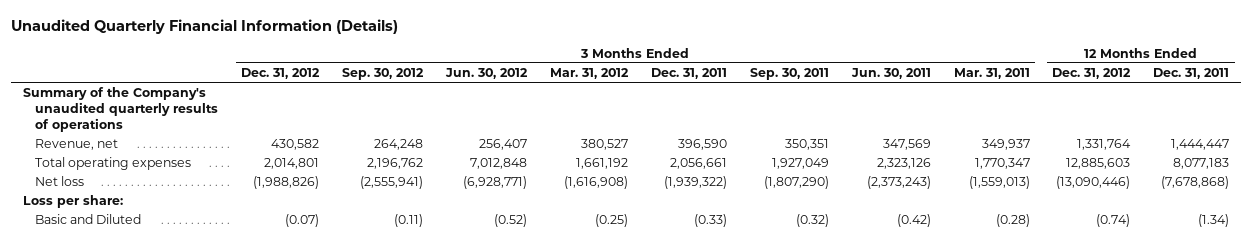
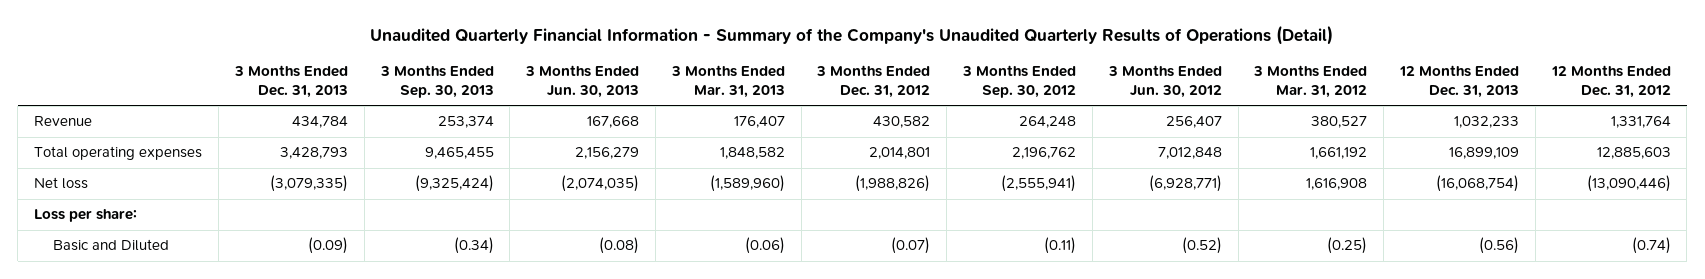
[11,19,399,35] Unaudited Quarterly Financial Information (Details) -> [370,24,1334,45] Unaudited Quarterly Financial Information - Summary of the Company's Unaudited Quarterly Results of Operations (Detail)
[650,67,727,79] Dec. 31, 2011 -> none
[749,67,829,80] Sep. 30, 2011 -> none
[850,67,931,79] Jun. 30, 2011 -> none
[953,67,1030,79] Mar. 31, 2011 -> none
[1153,67,1230,79] Dec. 31, 2011 -> none
none -> [233,64,348,98] 3 Months Ended Dec. 31, 2013
none -> [379,64,494,98] 3 Months Ended Sep. 30, 2013
none -> [525,64,640,98] 3 Months Ended Jun. 30, 2013
none -> [670,64,785,98] 3 Months Ended Mar. 31, 2013
none -> [1398,64,1519,98] 12 Months Ended Dec. 31, 2013
[22,86,219,132] Summary of the Company's unaudited quarterly results of operations -> none
[35,138,119,150] Revenue, net -> [34,116,93,127] Revenue
[564,175,629,189] (1,616,908) -> [1306,178,1368,191] 1,616,908

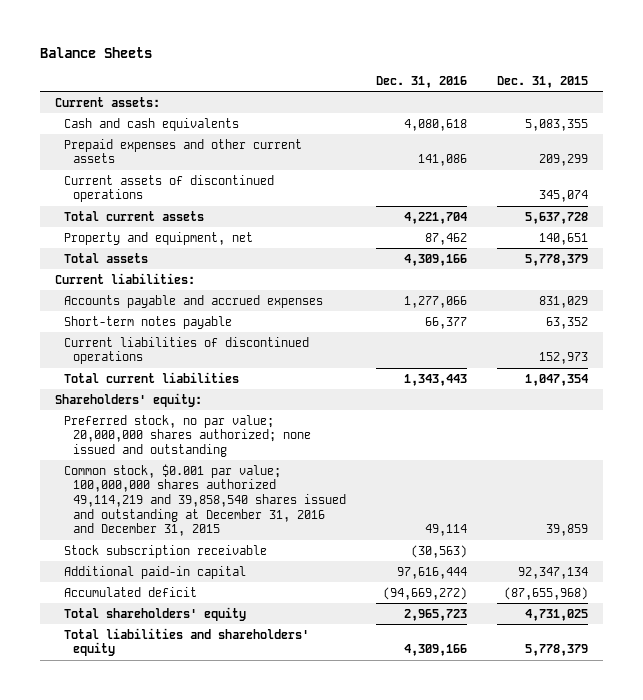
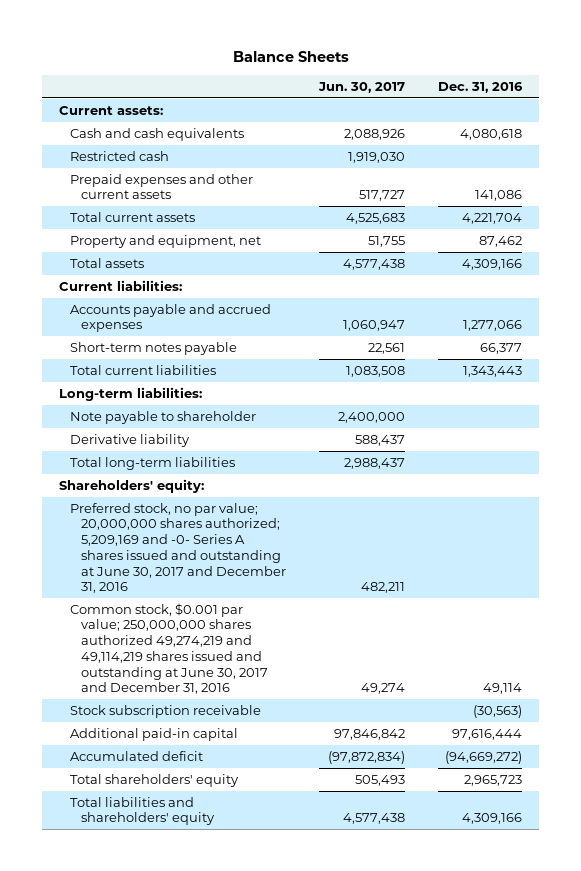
[497,75,589,88] Dec. 31, 2015 -> none
none -> [318,81,406,93] Jun. 30, 2017
none -> [69,150,169,161] Restricted cash
[63,174,274,203] Current assets of discontinued operations -> none
[63,336,309,365] Current liabilities of discontinued operations -> none
none -> [58,386,202,401] Long-term liabilities:
none -> [69,410,256,424] Note payable to shareholder
none -> [69,433,190,447] Derivative liability
none -> [69,456,235,470] Total long-term liabilities
[63,414,311,458] Preferred stock, no par value; 20,000,000 shares authorized; none issued and outstanding -> [69,502,286,594] Preferred stock, no par value; 20,000,000 shares authorized; 5,209,169 and -0- Series A shares issued and outstanding at June 30, 2017 and December 31, 2016
[63,463,346,537] Common stock, $0.001 par value; 100,000,000 shares authorized 49,114,219 and 39,858,540 shares issued and outstanding at December 31, 2016 and December 31, 2015 -> [69,602,268,695] Common stock, $0.001 par value; 250,000,000 shares authorized 49,274,219 and 49,114,219 shares issued and outstanding at June 30, 2017 and December 31, 2016

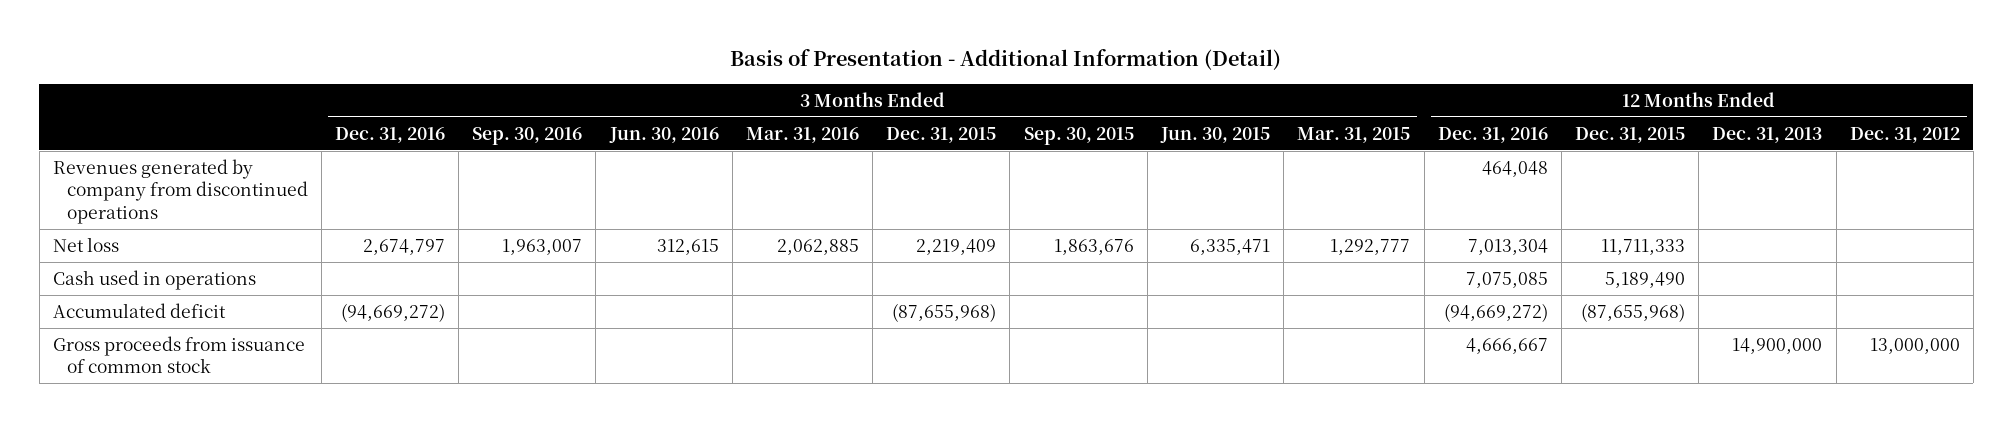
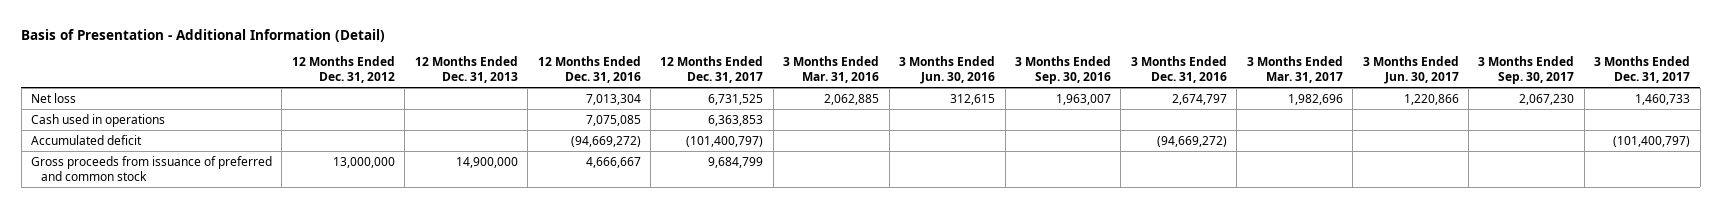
[886,126,997,143] Dec. 31, 2015 -> none
[1023,126,1134,145] Sep. 30, 2015 -> none
[1159,126,1270,143] Jun. 30, 2015 -> none
[1297,126,1411,143] Mar. 31, 2015 -> none
[1575,126,1686,143] Dec. 31, 2015 -> none
none -> [660,56,764,84] 12 Months Ended Dec. 31, 2017
none -> [1246,56,1343,84] 3 Months Ended Mar. 31, 2017
none -> [1362,56,1459,85] 3 Months Ended Jun. 30, 2017
none -> [1478,56,1575,85] 3 Months Ended Sep. 30, 2017
none -> [1594,56,1691,84] 3 Months Ended Dec. 31, 2017
[52,158,308,224] Revenues generated by company from discontinued operations -> none
[52,335,305,374] Gross proceeds from issuance of common stock -> [31,155,273,181] Gross proceeds from issuance of preferred and common stock

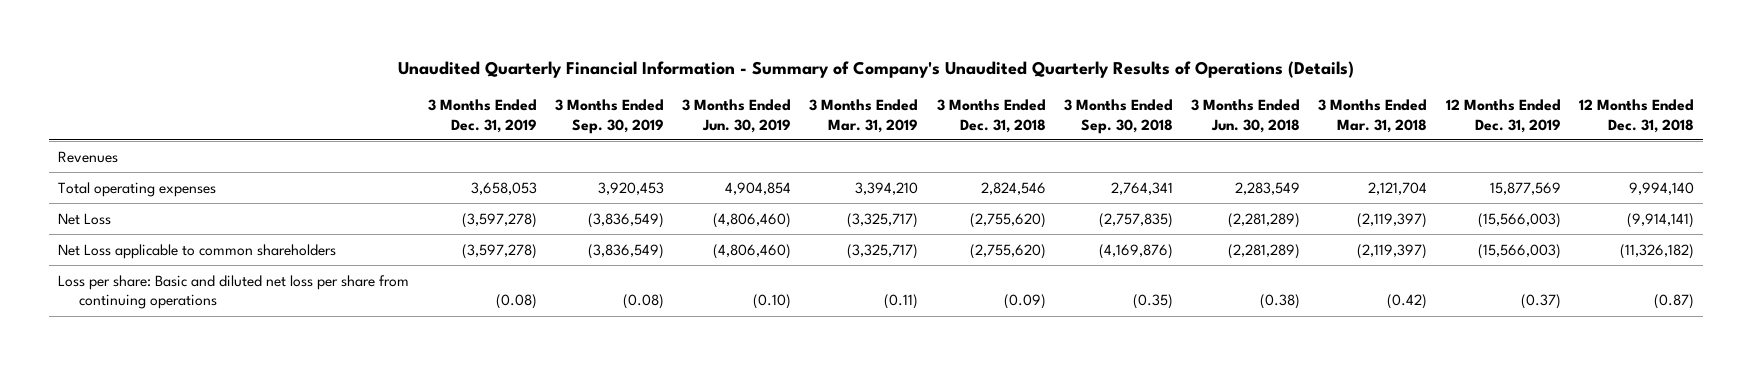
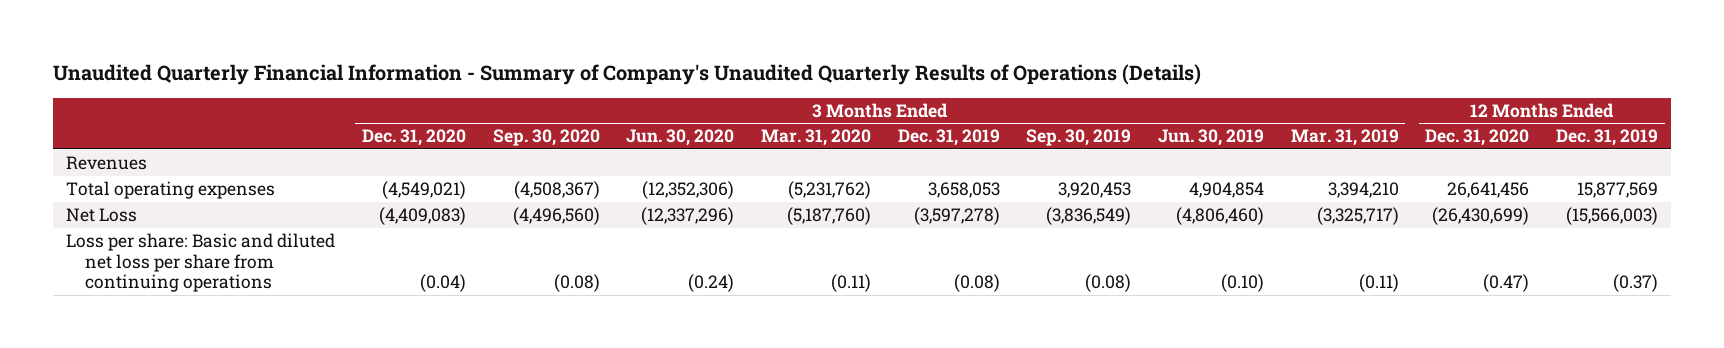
[936,98,1046,133] 3 Months Ended Dec. 31, 2018 -> none
[1063,98,1173,134] 3 Months Ended Sep. 30, 2018 -> none
[1191,98,1301,133] 3 Months Ended Jun. 30, 2018 -> none
[1318,98,1428,133] 3 Months Ended Mar. 31, 2018 -> none
[1578,98,1694,133] 12 Months Ended Dec. 31, 2018 -> none
none -> [361,129,466,147] Dec. 31, 2020
none -> [492,129,600,147] Sep. 30, 2020
none -> [626,129,735,147] Jun. 30, 2020
none -> [760,129,871,147] Mar. 31, 2020
none -> [1425,129,1530,147] Dec. 31, 2020
[58,243,337,259] Net Loss applicable to common shareholders -> none

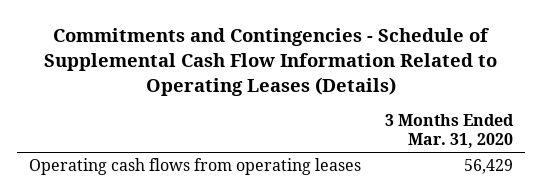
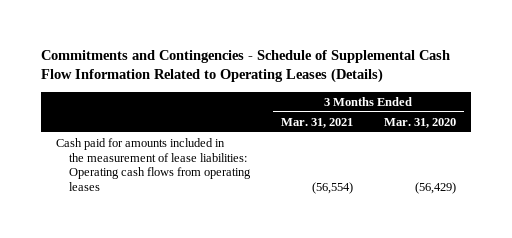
none -> [280,117,353,128] Mar. 31, 2021
[29,158,362,176] Operating cash flows from operating leases -> [56,137,251,192] Cash paid for amounts included in the measurement of lease liabilities: Operating cash flows from operating leases
[464,159,514,175] 56,429 -> [414,182,456,195] (56,429)

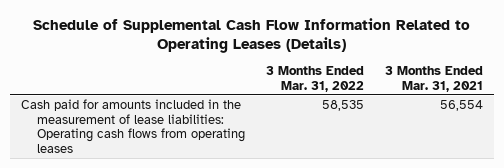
[40,50,450,84] Commitments and Contingencies - Schedule of Supplemental Cash Flow Information Related to Operating Leases (Details) -> [32,17,470,54] Schedule of Supplemental Cash Flow Information Related to Operating Leases (Details)
[383,117,456,128] Mar. 31, 2020 -> none
none -> [266,66,365,92] 3 Months Ended Mar. 31, 2022
[311,182,353,195] (56,554) -> [440,100,484,112] 56,554

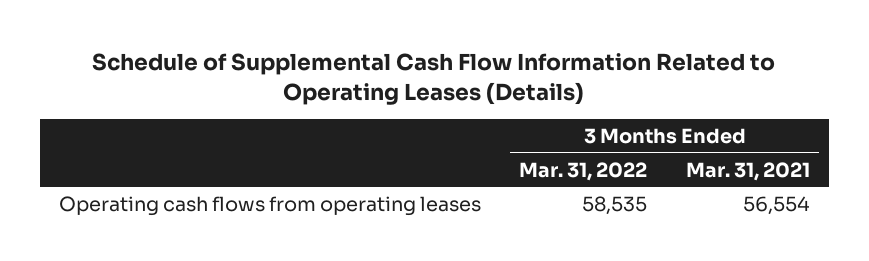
[20,99,246,154] Cash paid for amounts included in the measurement of lease liabilities: Operating cash flows from operating leases -> [58,195,481,216] Operating cash flows from operating leases

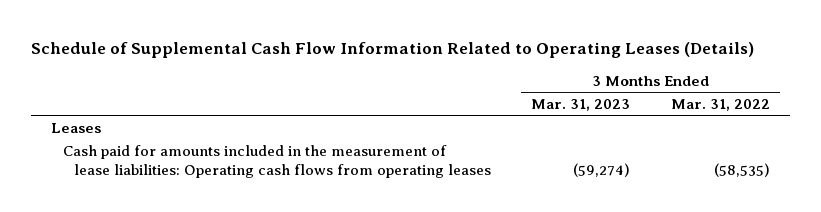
[685,161,810,181] Mar. 31, 2021 -> none
none -> [531,98,631,111] Mar. 31, 2023
none -> [51,122,102,133] Leases
[58,195,481,216] Operating cash flows from operating leases -> [62,144,492,178] Cash paid for amounts included in the measurement of lease liabilities: Operating cash flows from operating leases
[582,195,648,215] 58,535 -> [713,162,770,177] (58,535)

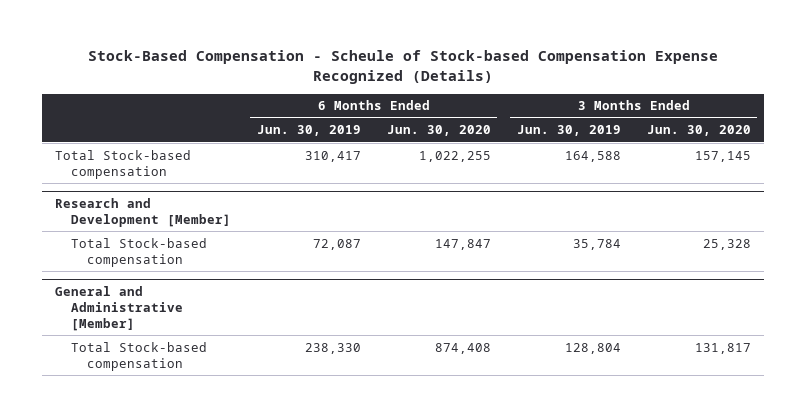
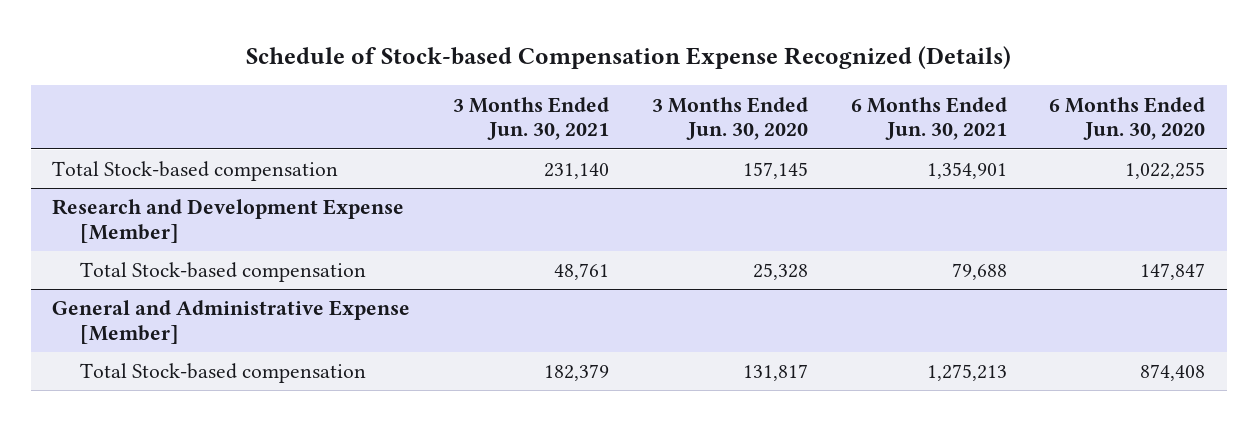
[87,50,718,84] Stock-Based Compensation - Scheule of Stock-based Compensation Expense Recognized (Details) -> [245,46,1011,70] Schedule of Stock-based Compensation Expense Recognized (Details)
[256,125,361,137] Jun. 30, 2019 -> none
[516,125,621,137] Jun. 30, 2019 -> none
none -> [452,96,609,141] 3 Months Ended Jun. 30, 2021
none -> [850,96,1007,141] 6 Months Ended Jun. 30, 2021
[54,197,231,227] Research and Development [Member] -> [52,199,405,243] Research and Development Expense [Member]
[54,285,183,331] General and Administrative [Member] -> [52,300,411,344] General and Administrative Expense [Member]

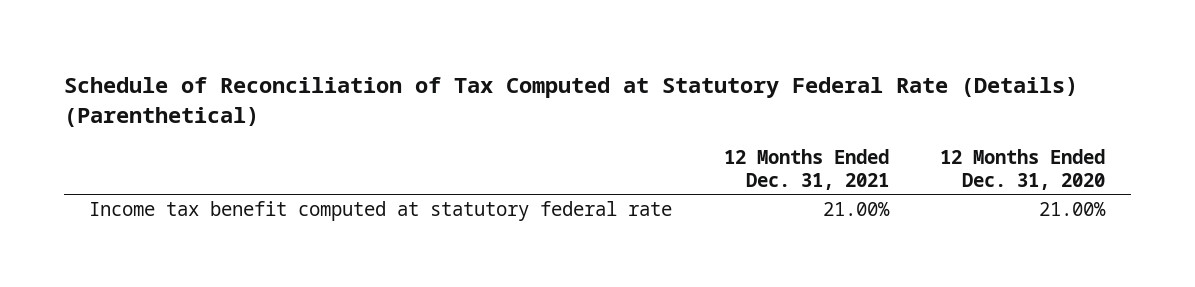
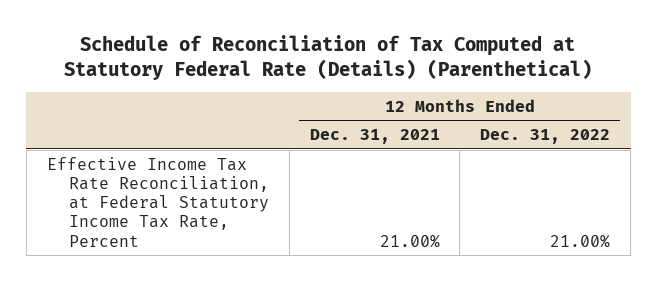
[940,148,1106,190] 12 Months Ended Dec. 31, 2020 -> none
none -> [480,129,611,145] Dec. 31, 2022
[89,201,673,222] Income tax benefit computed at statutory federal rate -> [46,156,269,247] Effective Income Tax Rate Reconciliation, at Federal Statutory Income Tax Rate, Percent

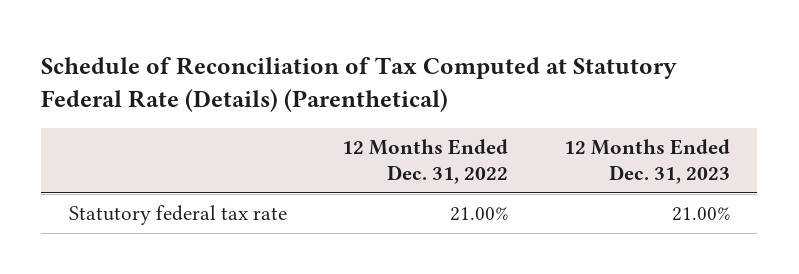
[309,129,440,145] Dec. 31, 2021 -> none
none -> [563,139,730,185] 12 Months Ended Dec. 31, 2023
[46,156,269,247] Effective Income Tax Rate Reconciliation, at Federal Statutory Income Tax Rate, Percent -> [69,205,288,226] Statutory federal tax rate

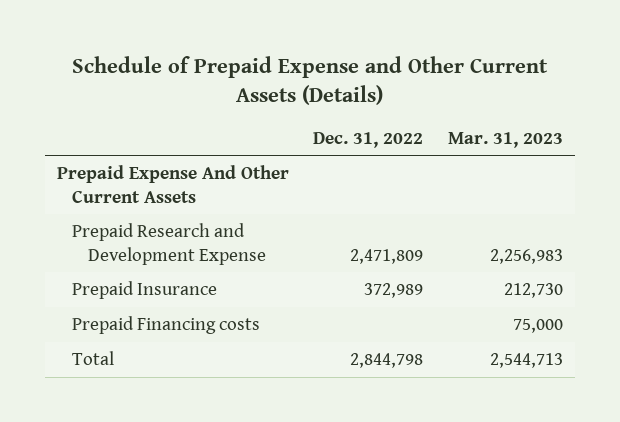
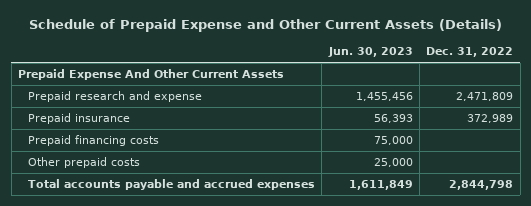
[447,131,563,148] Mar. 31, 2023 -> none
none -> [327,47,413,58] Jun. 30, 2023
[72,223,266,265] Prepaid Research and Development Expense -> [28,91,203,103] Prepaid research and expense
[72,281,218,300] Prepaid Insurance -> [28,113,131,125] Prepaid insurance
[72,316,261,335] Prepaid Financing costs -> [28,135,160,147] Prepaid financing costs
none -> [28,157,141,169] Other prepaid costs
[72,351,115,366] Total -> [28,179,316,191] Total accounts payable and accrued expenses

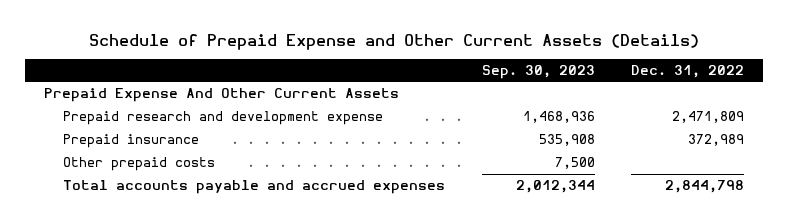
[327,47,413,58] Jun. 30, 2023 -> none
none -> [481,65,595,80] Sep. 30, 2023
[28,91,203,103] Prepaid research and expense -> [62,111,383,126] Prepaid research and development expense
[28,135,160,147] Prepaid financing costs -> none

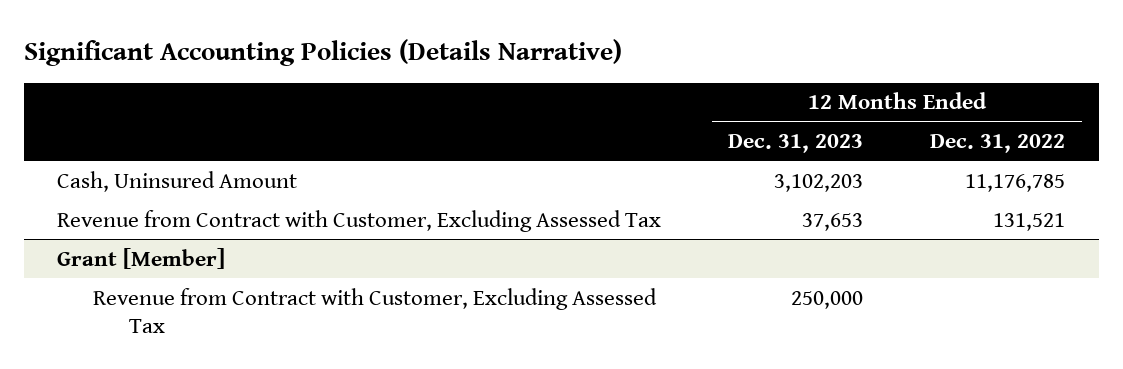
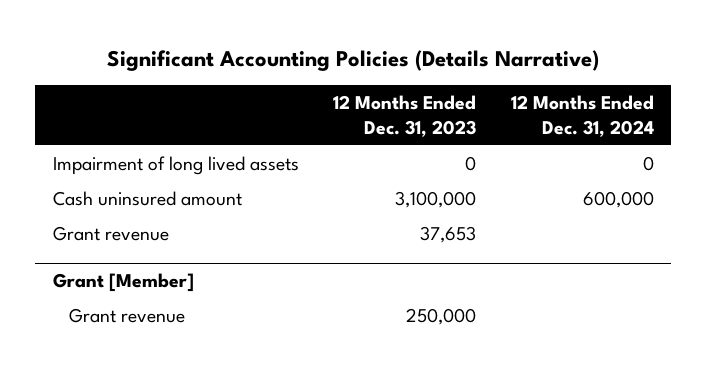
[930,133,1066,153] Dec. 31, 2022 -> none
none -> [511,94,655,137] 12 Months Ended Dec. 31, 2024
none -> [52,155,299,175] Impairment of long lived assets
[57,170,298,192] Cash, Uninsured Amount -> [52,190,242,206] Cash uninsured amount
[774,173,864,192] 3,102,203 -> [395,190,477,208] 3,100,000
[57,209,662,232] Revenue from Contract with Customer, Excluding Assessed Tax -> [52,225,169,241] Grant revenue
[93,287,658,333] Revenue from Contract with Customer, Excluding Assessed Tax -> [69,307,186,323] Grant revenue

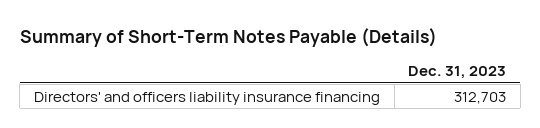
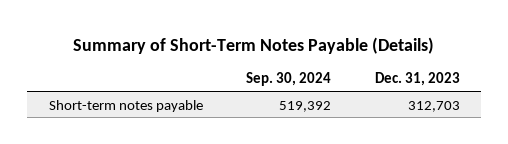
none -> [246,72,332,87] Sep. 30, 2024
[33,91,380,105] Directors' and officers liability insurance financing -> [48,99,203,112] Short-term notes payable

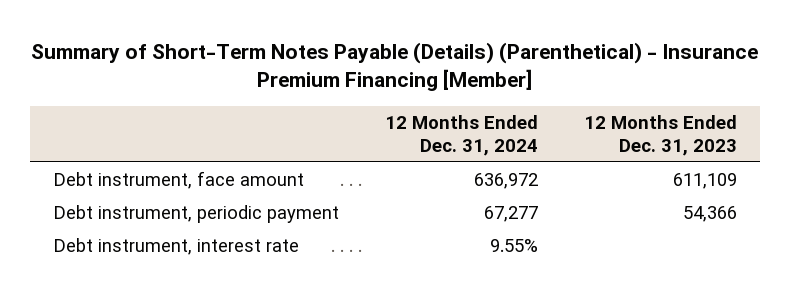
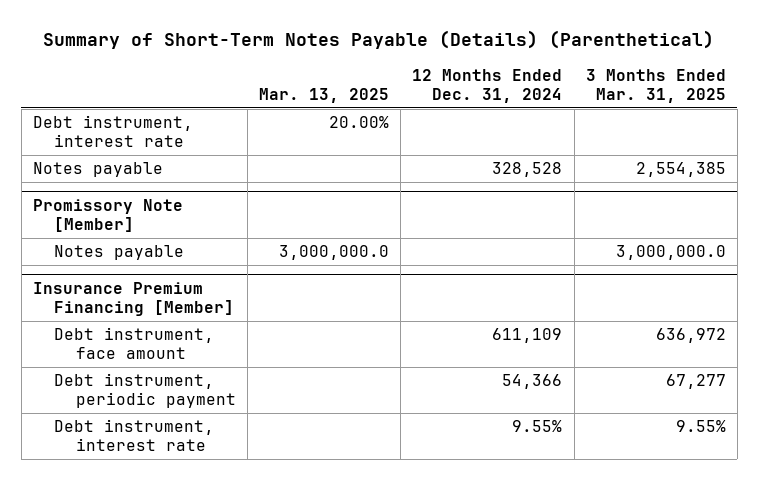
[31,41,759,92] Summary of Short-Term Notes Payable (Details) (Parenthetical) - Insurance Premium Financing [Member] -> [43,29,715,49] Summary of Short-Term Notes Payable (Details) (Parenthetical)
[584,114,738,156] 12 Months Ended Dec. 31, 2023 -> none
none -> [258,87,389,103] Mar. 13, 2025
none -> [585,68,726,103] 3 Months Ended Mar. 31, 2025
none -> [33,115,194,148] Debt instrument, interest rate
none -> [33,162,164,178] Notes payable
none -> [33,198,184,232] Promissory Note [Member]
none -> [54,245,185,261] Notes payable
none -> [33,281,235,316] Insurance Premium Financing [Member]
[474,173,539,190] 636,972 -> [492,328,563,344] 611,109
[484,206,539,223] 67,277 -> [502,374,563,390] 54,366

